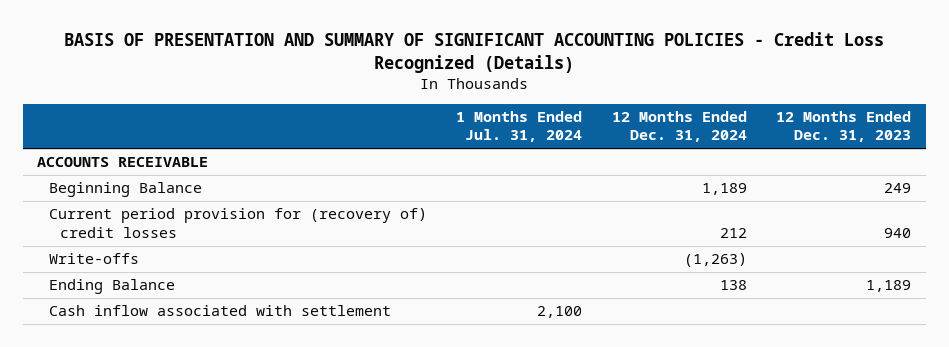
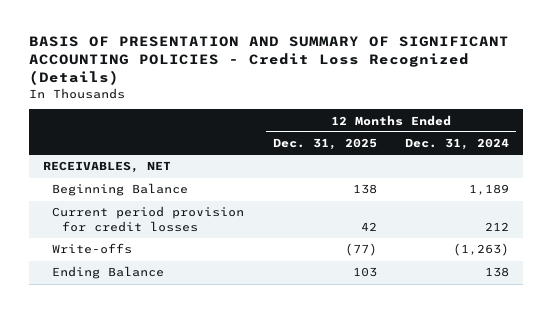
[456,110,583,143] 1 Months Ended Jul. 31, 2024 -> none
[776,110,912,143] 12 Months Ended Dec. 31, 2023 -> none
none -> [272,138,377,151] Dec. 31, 2025
[37,157,209,168] ACCOUNTS RECEIVABLE -> [42,161,171,174] RECEIVABLES, NET
[48,208,427,238] Current period provision for (recovery of) credit losses -> [52,206,245,233] Current period provision for credit losses
[48,305,391,317] Cash inflow associated with settlement -> none

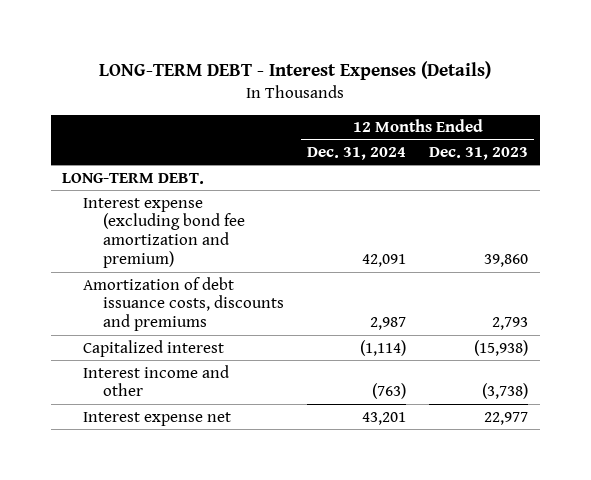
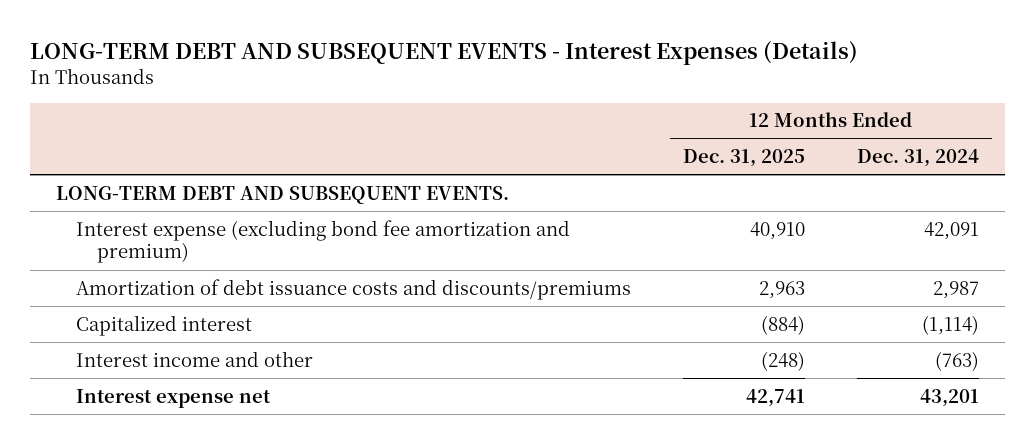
[99,61,492,81] LONG-TERM DEBT - Interest Expenses (Details) -> [29,40,858,65] LONG-TERM DEBT AND SUBSEQUENT EVENTS - Interest Expenses (Details)
[429,147,529,161] Dec. 31, 2023 -> none
none -> [683,149,806,168] Dec. 31, 2025
[62,172,205,184] LONG-TERM DEBT. -> [55,185,509,204] LONG-TERM DEBT AND SUBSEQUENT EVENTS.
[82,276,284,332] Amortization of debt issuance costs, discounts and premiums -> [76,278,632,300] Amortization of debt issuance costs and discounts/premiums

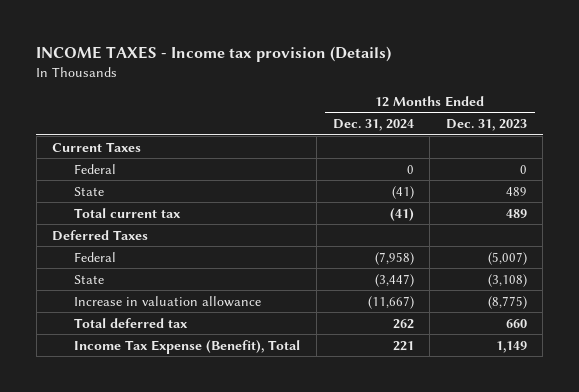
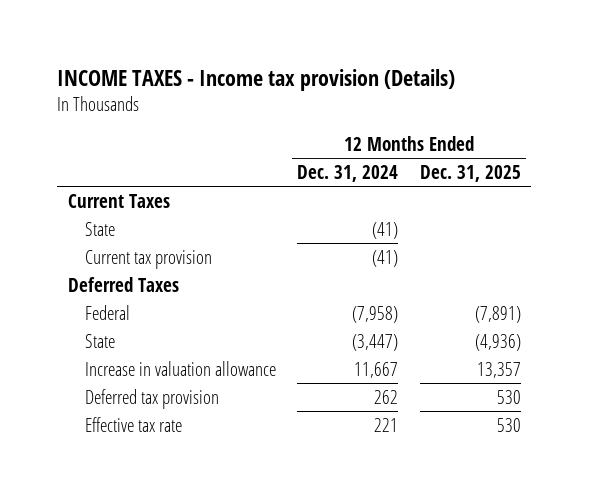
[445,119,527,132] Dec. 31, 2023 -> none
none -> [419,164,521,182] Dec. 31, 2025
[74,163,117,174] Federal -> none
[74,207,182,218] Total current tax -> [85,249,213,269] Current tax provision
[367,295,414,309] (11,667) -> [354,361,399,378] 11,667
[74,317,189,328] Total deferred tax -> [85,388,220,409] Deferred tax provision
[74,339,301,354] Income Tax Expense (Benefit), Total -> [85,416,183,432] Effective tax rate

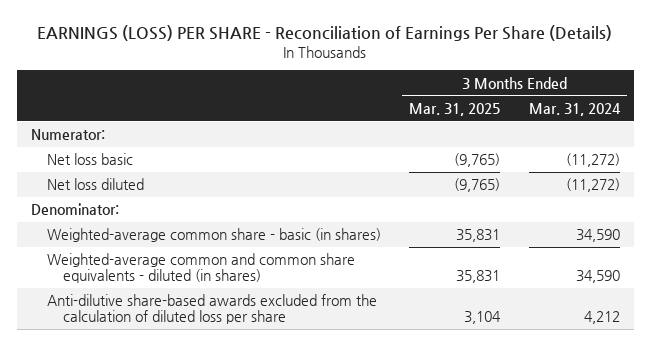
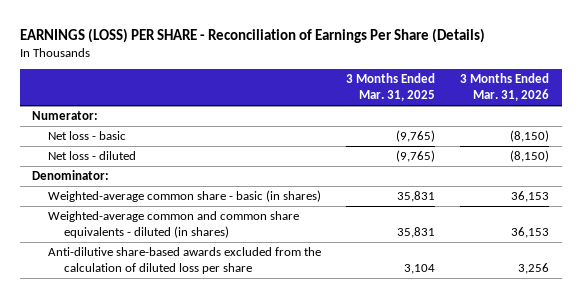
[528,102,621,116] Mar. 31, 2024 -> none
none -> [460,73,550,102] 3 Months Ended Mar. 31, 2026
[47,153,134,166] Net loss basic -> [47,131,126,141] Net loss - basic
[47,178,145,191] Net loss diluted -> [47,151,136,161] Net loss - diluted

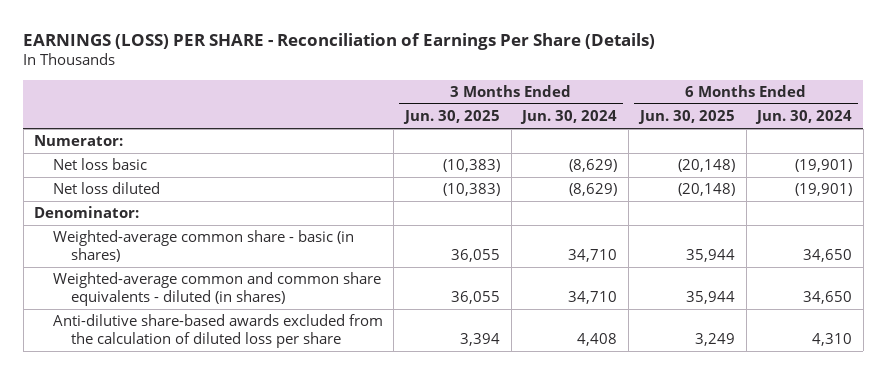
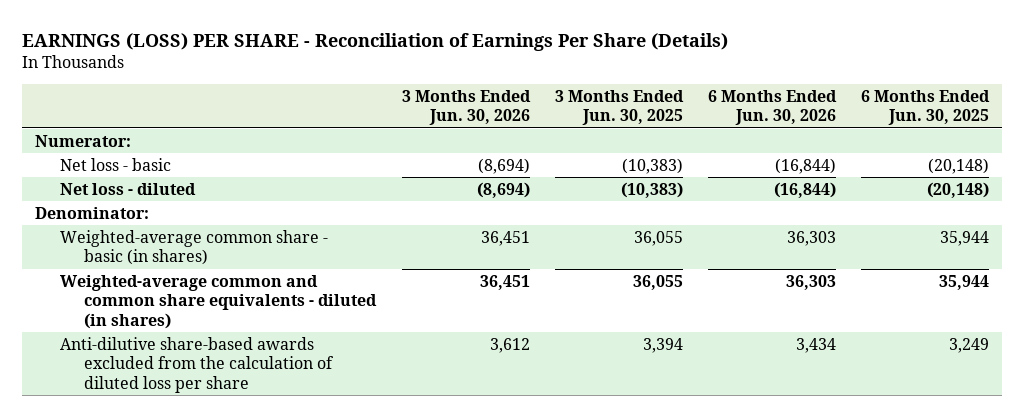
[520,110,618,125] Jun. 30, 2024 -> none
[755,110,853,125] Jun. 30, 2024 -> none
none -> [401,89,531,126] 3 Months Ended Jun. 30, 2026
none -> [707,89,837,126] 6 Months Ended Jun. 30, 2026
[52,158,147,171] Net loss basic -> [59,157,171,171] Net loss - basic
[52,182,160,195] Net loss diluted -> [59,182,196,195] Net loss - diluted

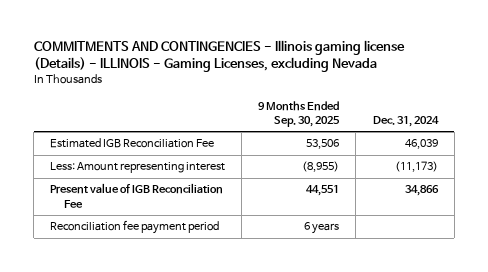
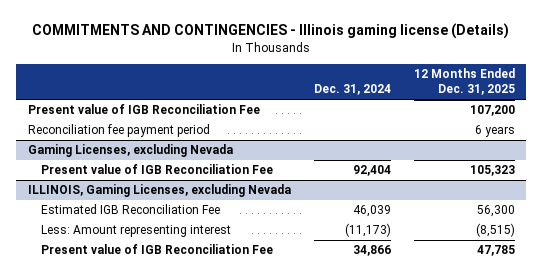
[33,39,405,73] COMMITMENTS AND CONTINGENCIES - Illinois gaming license (Details) - ILLINOIS - Gaming Licenses, excluding Nevada -> [32,23,510,40] COMMITMENTS AND CONTINGENCIES - Illinois gaming license (Details)
[258,100,341,127] 9 Months Ended Sep. 30, 2025 -> none
none -> [413,68,515,96] 12 Months Ended Dec. 31, 2025
none -> [27,104,260,115] Present value of IGB Reconciliation Fee
[50,220,220,235] Reconciliation fee payment period -> [27,124,210,138] Reconciliation fee payment period
none -> [27,144,233,158] Gaming Licenses, excluding Nevada
none -> [40,164,273,175] Present value of IGB Reconciliation Fee
none -> [27,184,291,198] ILLINOIS, Gaming Licenses, excluding Nevada

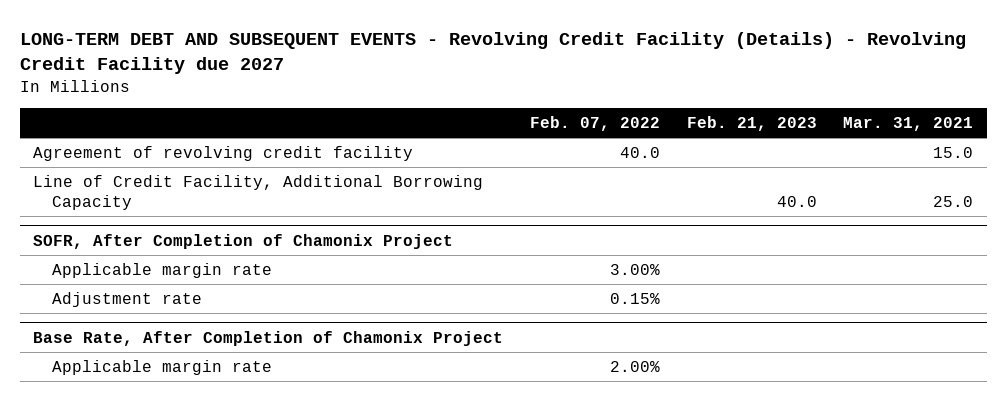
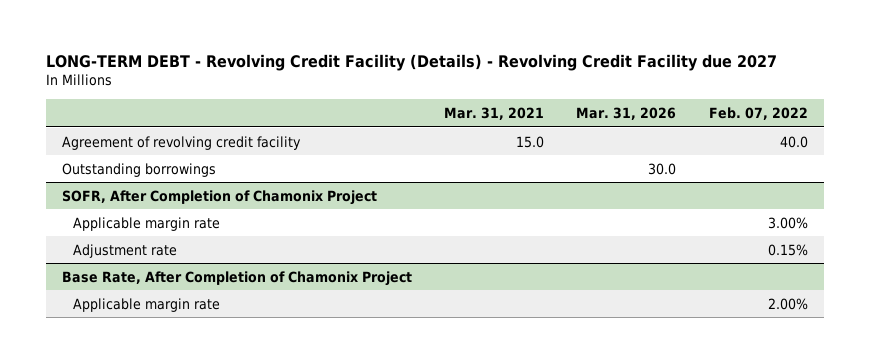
[19,31,966,75] LONG-TERM DEBT AND SUBSEQUENT EVENTS - Revolving Credit Facility (Details) - Revolving Credit Facility due 2027 -> [45,53,777,71] LONG-TERM DEBT - Revolving Credit Facility (Details) - Revolving Credit Facility due 2027
[686,115,817,131] Feb. 21, 2023 -> none
none -> [576,106,677,120] Mar. 31, 2026
[33,174,484,210] Line of Credit Facility, Additional Borrowing Capacity -> none
none -> [61,162,216,177] Outstanding borrowings

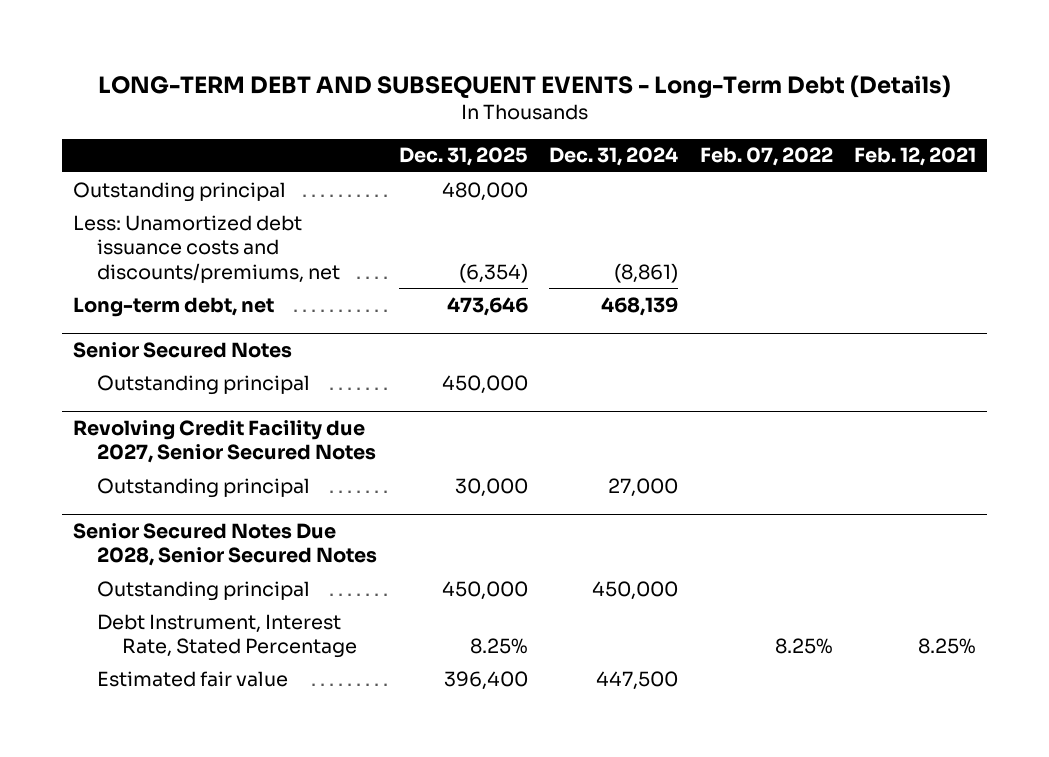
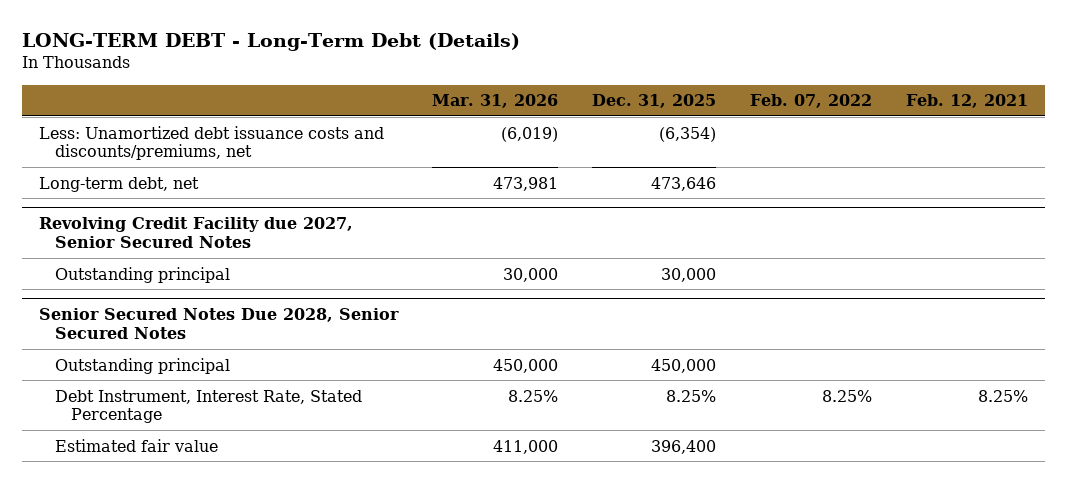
[97,74,951,98] LONG-TERM DEBT AND SUBSEQUENT EVENTS - Long-Term Debt (Details) -> [21,32,520,51] LONG-TERM DEBT - Long-Term Debt (Details)
[549,147,679,167] Dec. 31, 2024 -> none
none -> [432,94,559,109] Mar. 31, 2026
[72,181,286,202] Outstanding principal -> none
[72,341,292,358] Senior Secured Notes -> none
[97,374,311,395] Outstanding principal -> none

